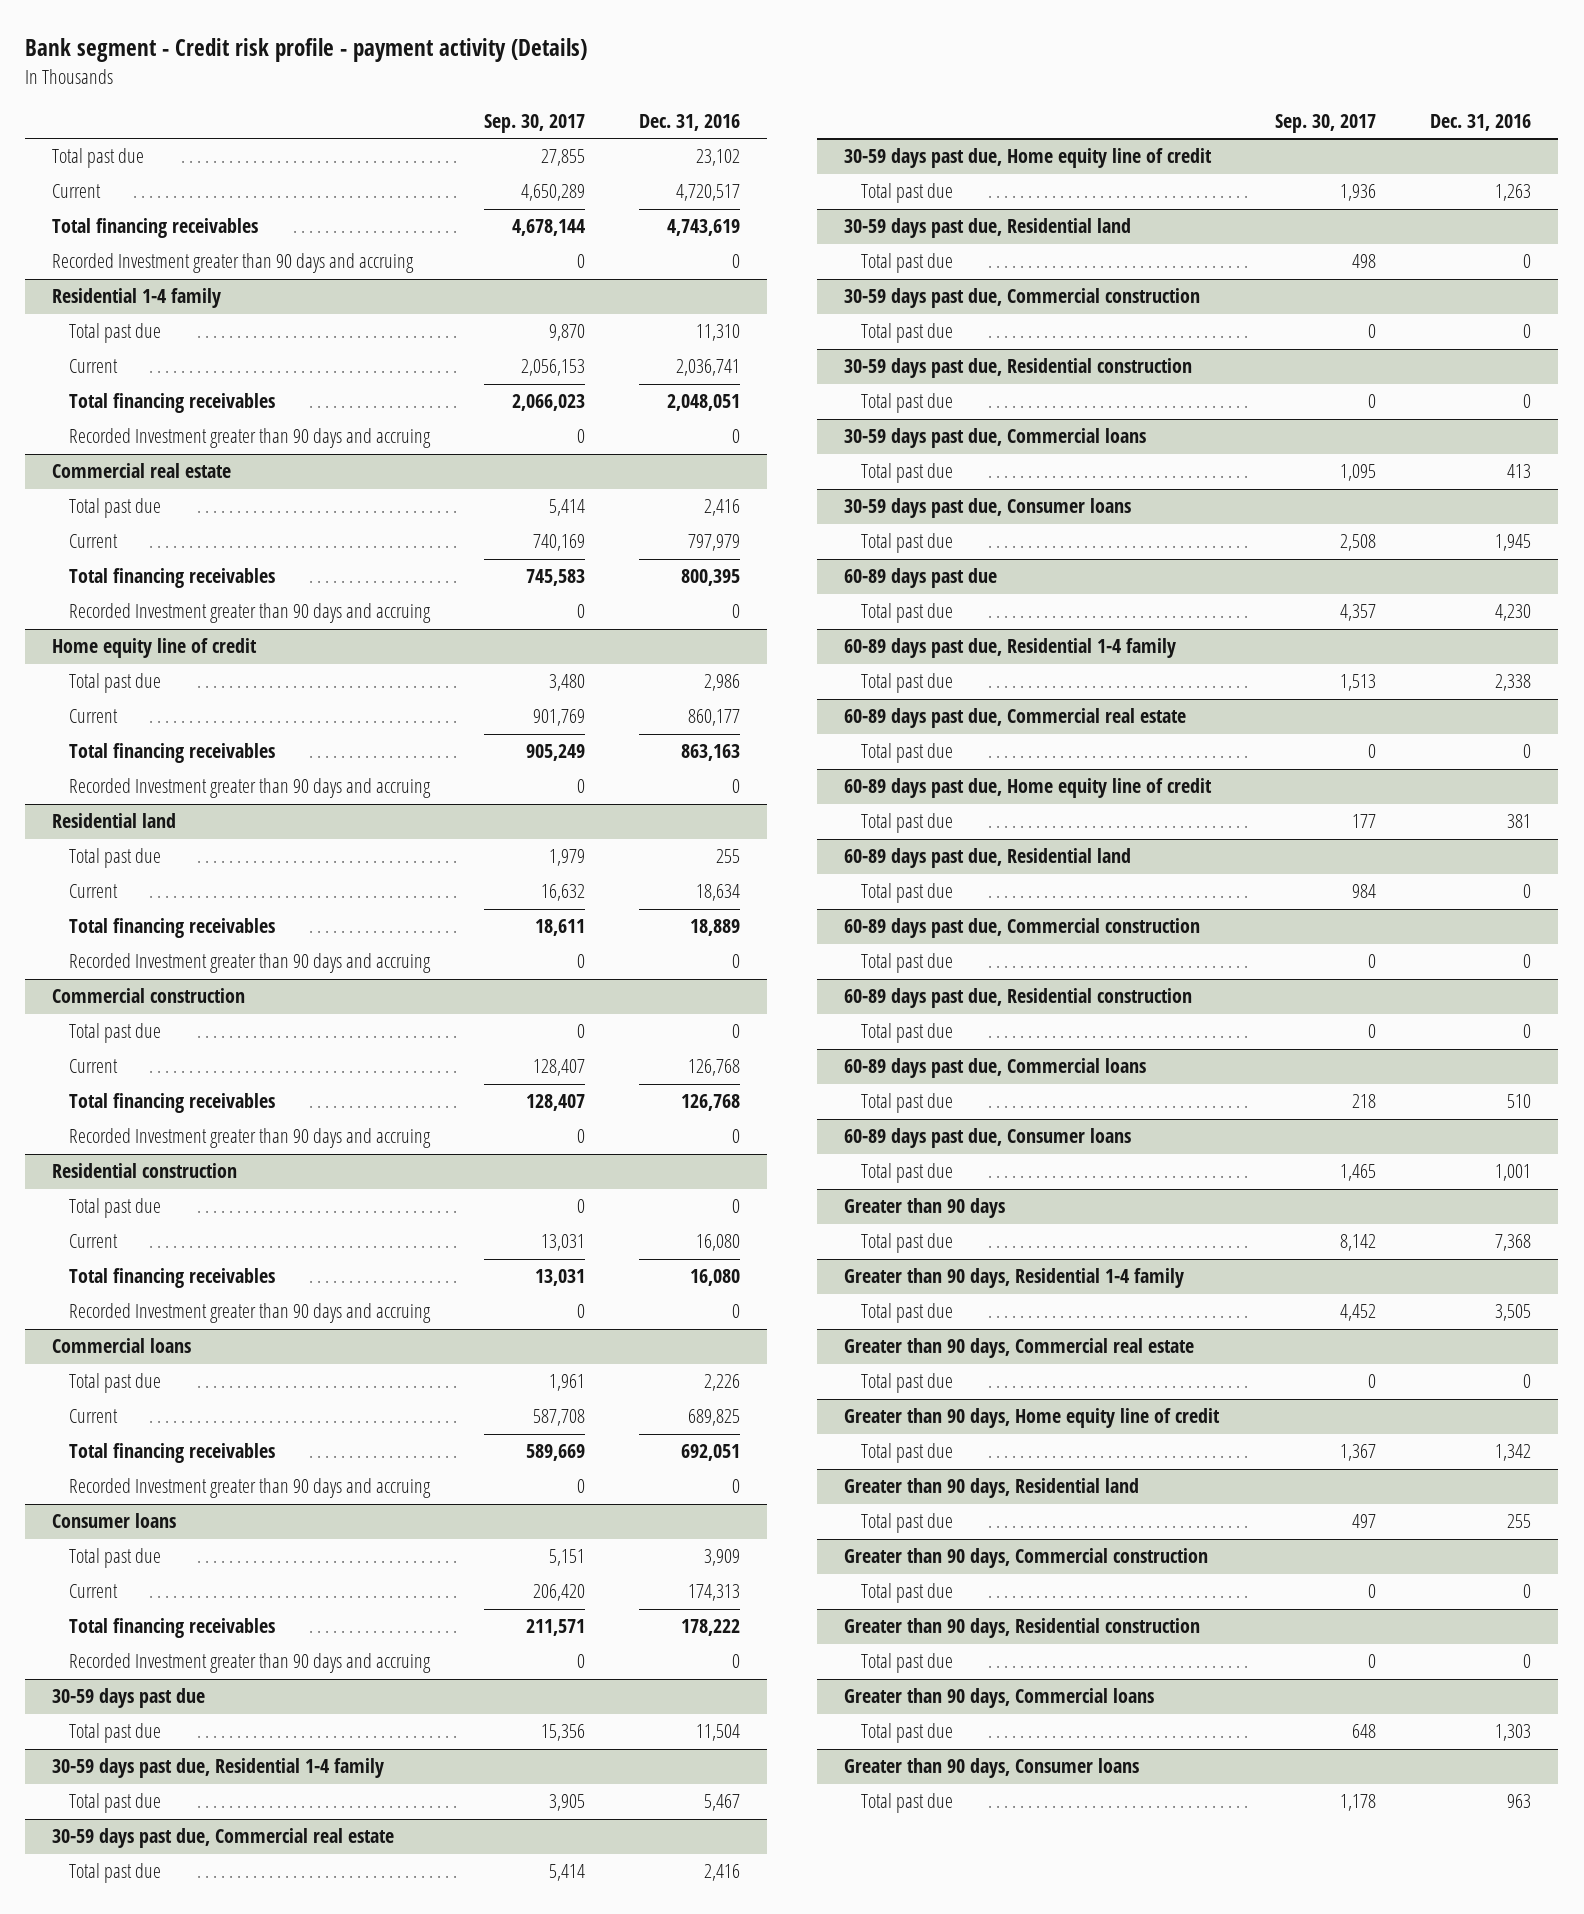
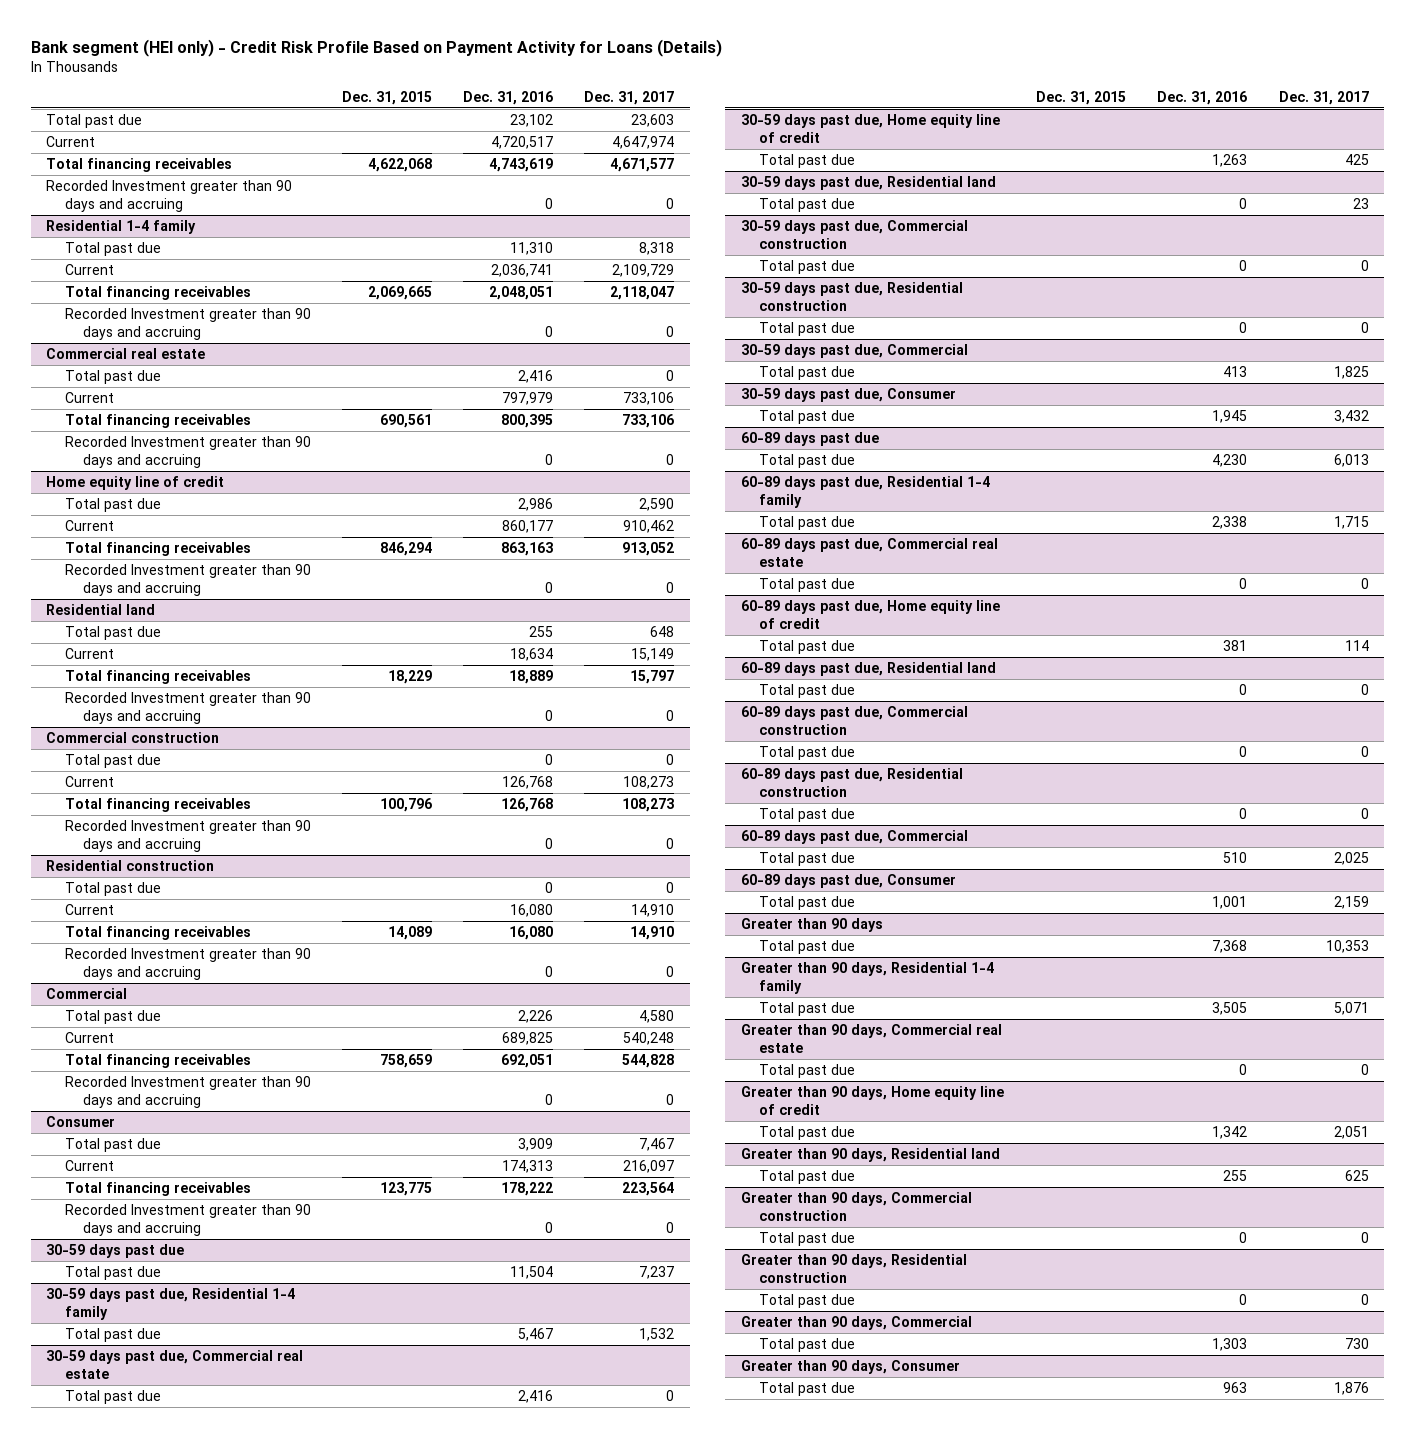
[25,38,588,63] Bank segment - Credit risk profile - payment activity (Details) -> [30,38,722,57] Bank segment (HEI only) - Credit Risk Profile Based on Payment Activity for Loans (Details)
[483,114,585,134] Sep. 30, 2017 -> none
none -> [341,90,432,105] Dec. 31, 2015
none -> [584,90,675,105] Dec. 31, 2017
[52,1338,192,1354] Commercial loans -> [46,988,128,1000] Commercial
[52,1513,177,1529] Consumer loans -> [46,1116,116,1128] Consumer
[843,428,1146,449] 30-59 days past due, Commercial loans -> [740,344,968,359] 30-59 days past due, Commercial
[843,498,1131,519] 30-59 days past due, Consumer loans -> [740,388,956,403] 30-59 days past due, Consumer
[843,1058,1146,1079] 60-89 days past due, Commercial loans -> [740,830,968,845] 60-89 days past due, Commercial
[843,1128,1131,1149] 60-89 days past due, Consumer loans -> [740,874,956,889] 60-89 days past due, Consumer
[843,1688,1154,1709] Greater than 90 days, Commercial loans -> [740,1316,972,1331] Greater than 90 days, Commercial
[843,1758,1139,1779] Greater than 90 days, Consumer loans -> [740,1360,960,1375] Greater than 90 days, Consumer

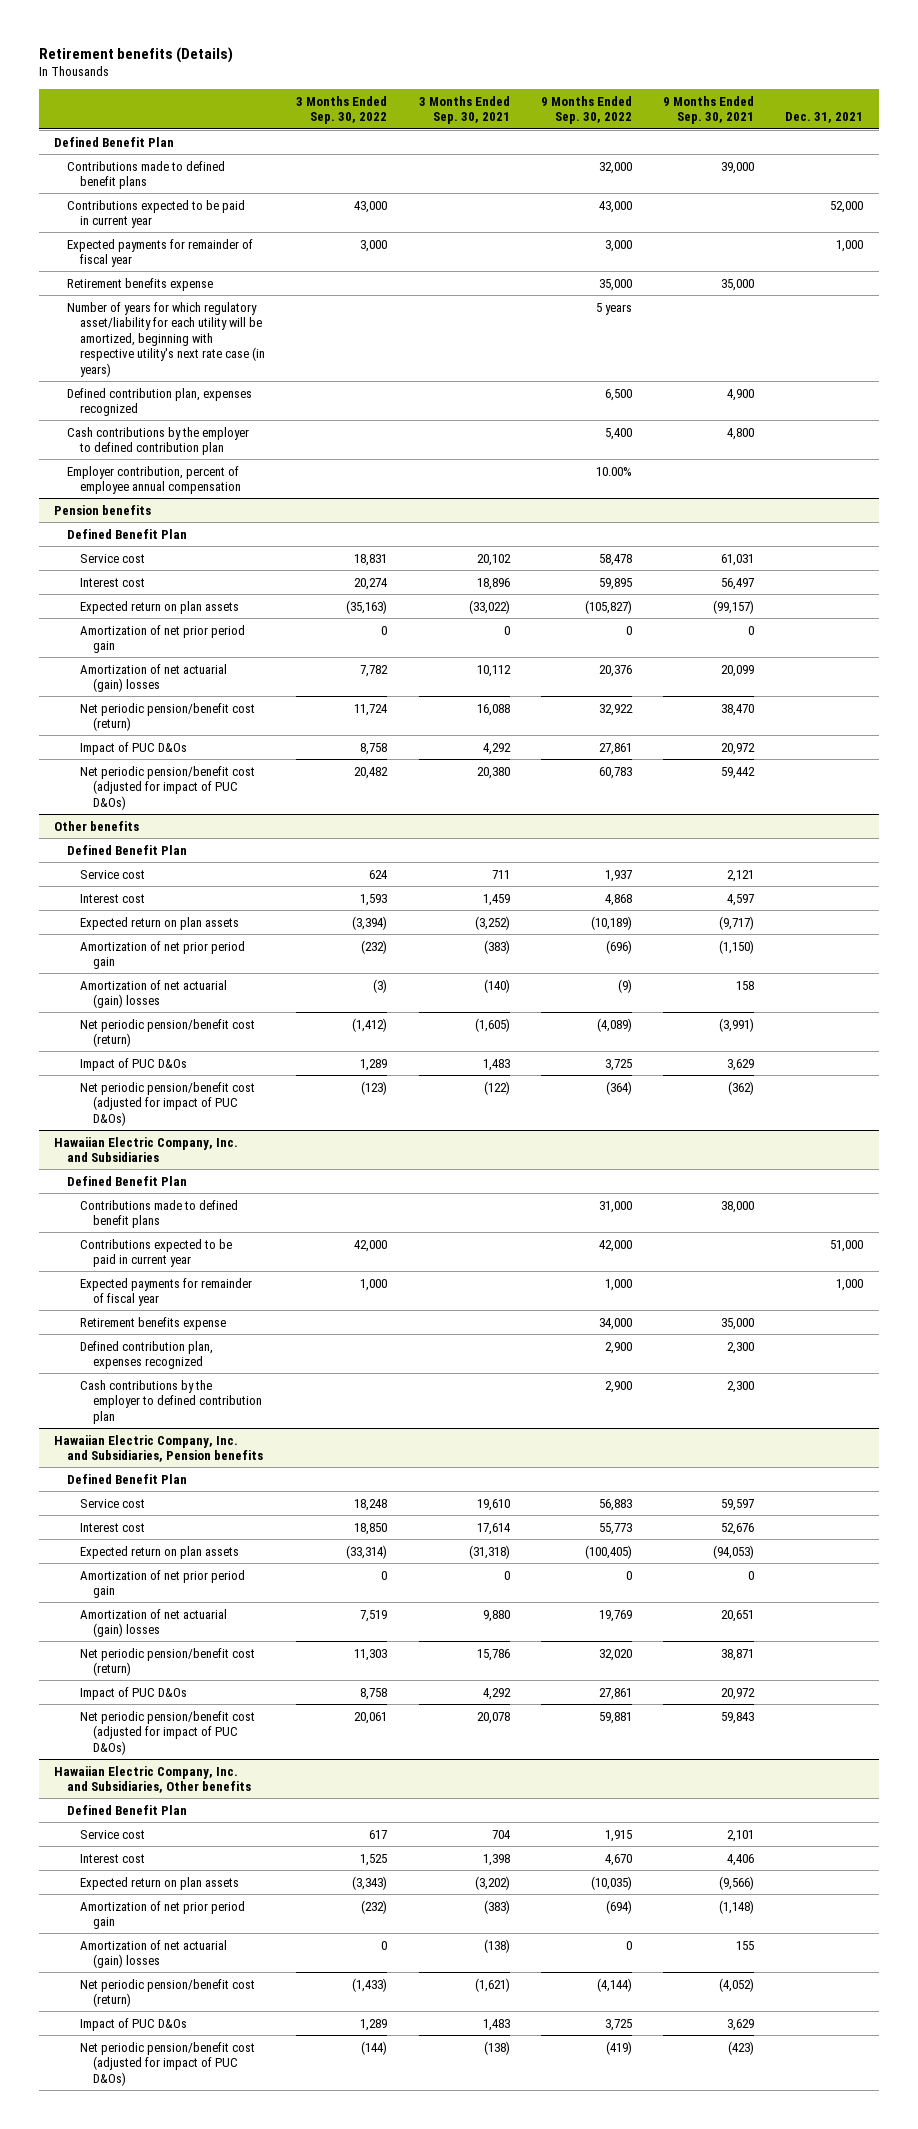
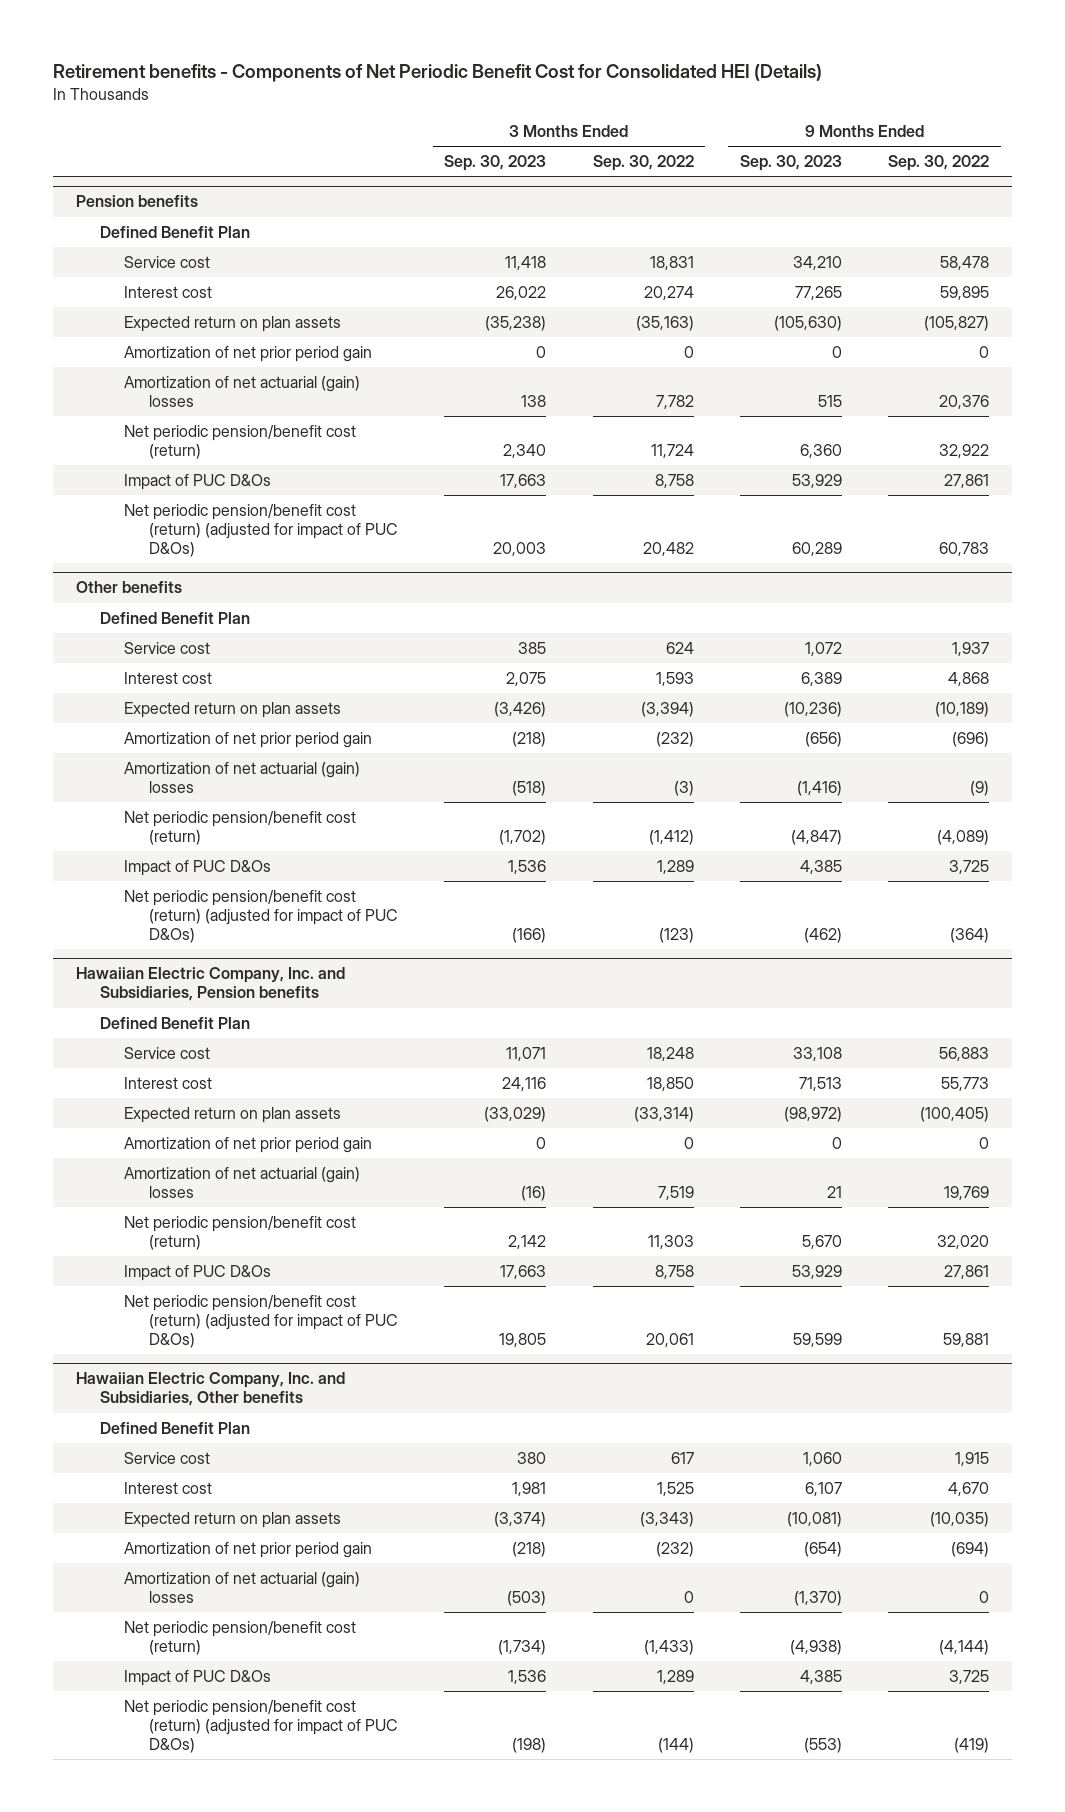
[38,46,233,63] Retirement benefits (Details) -> [52,63,822,82] Retirement benefits - Components of Net Periodic Benefit Cost for Consolidated HEI (Details)
[418,95,510,125] 3 Months Ended Sep. 30, 2021 -> none
[663,95,755,125] 9 Months Ended Sep. 30, 2021 -> none
[785,112,864,124] Dec. 31, 2021 -> none
none -> [444,155,547,172] Sep. 30, 2023
none -> [739,155,842,172] Sep. 30, 2023
[54,136,175,147] Defined Benefit Plan -> none
[67,160,226,190] Contributions made to defined benefit plans -> none
[67,199,246,229] Contributions expected to be paid in current year -> none
[67,238,254,268] Expected payments for remainder of fiscal year -> none
[67,277,214,291] Retirement benefits expense -> none
[67,301,266,377] Number of years for which regulatory asset/liability for each utility will be amortized, beginning with respective utility's next rate case (in years) -> none
[67,387,253,417] Defined contribution plan, expenses recognized -> none
[67,426,250,456] Cash contributions by the employer to defined contribution plan -> none
[67,465,242,495] Employer contribution, percent of employee annual compensation -> none
[80,765,256,810] Net periodic pension/benefit cost (adjusted for impact of PUC D&Os) -> [124,504,398,557] Net periodic pension/benefit cost (return) (adjusted for impact of PUC D&Os)
[54,1136,239,1163] Hawaiian Electric Company, Inc. and Subsidiaries -> none
[67,1175,188,1186] Defined Benefit Plan -> none
[80,1199,239,1229] Contributions made to defined benefit plans -> none
[80,1238,233,1268] Contributions expected to be paid in current year -> none
[80,1277,253,1307] Expected payments for remainder of fiscal year -> none
[80,1316,227,1330] Retirement benefits expense -> none
[80,1340,214,1370] Defined contribution plan, expenses recognized -> none
[80,1379,263,1424] Cash contributions by the employer to defined contribution plan -> none
[80,1081,256,1126] Net periodic pension/benefit cost (adjusted for impact of PUC D&Os) -> [124,890,398,943] Net periodic pension/benefit cost (return) (adjusted for impact of PUC D&Os)
[80,1710,256,1755] Net periodic pension/benefit cost (adjusted for impact of PUC D&Os) -> [124,1295,398,1348] Net periodic pension/benefit cost (return) (adjusted for impact of PUC D&Os)
[80,2041,256,2086] Net periodic pension/benefit cost (adjusted for impact of PUC D&Os) -> [124,1700,398,1753] Net periodic pension/benefit cost (return) (adjusted for impact of PUC D&Os)

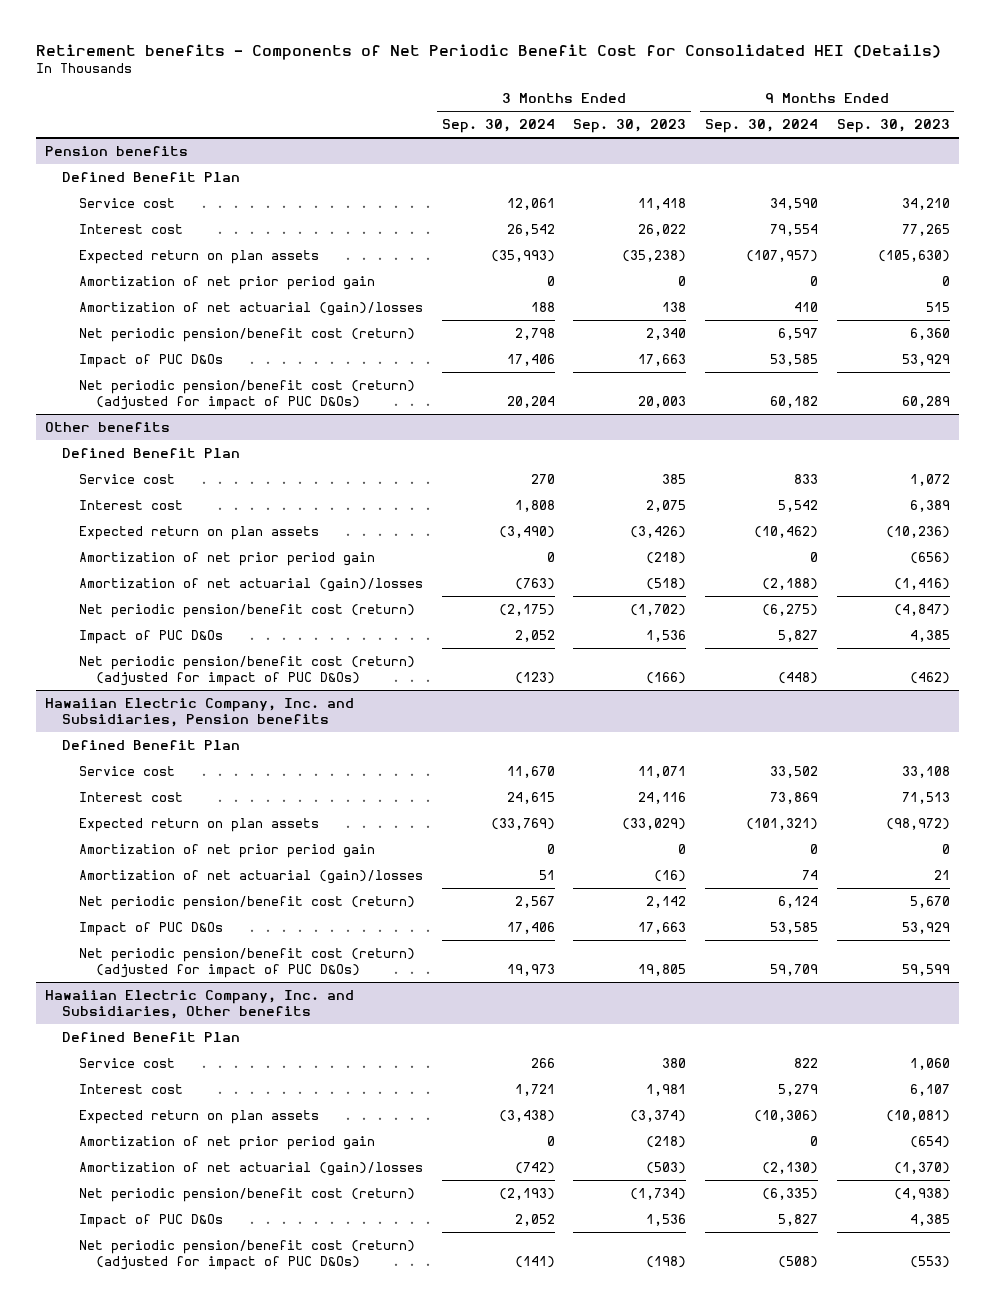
[592,155,694,172] Sep. 30, 2022 -> none
[888,155,990,172] Sep. 30, 2022 -> none
none -> [441,119,555,134] Sep. 30, 2024
none -> [705,119,819,134] Sep. 30, 2024
[124,376,361,407] Amortization of net actuarial (gain) losses -> [78,301,423,316] Amortization of net actuarial (gain)/losses
[124,762,361,793] Amortization of net actuarial (gain) losses -> [78,577,423,592] Amortization of net actuarial (gain)/losses
[124,1167,361,1198] Amortization of net actuarial (gain) losses -> [78,869,423,884] Amortization of net actuarial (gain)/losses
[124,1572,361,1603] Amortization of net actuarial (gain) losses -> [78,1161,423,1176] Amortization of net actuarial (gain)/losses

